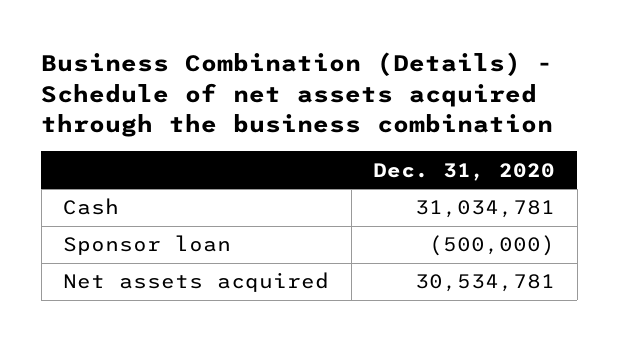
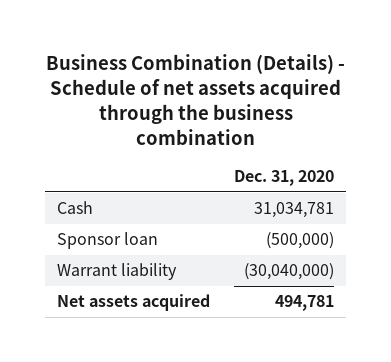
none -> [57,263,178,281] Warrant liability
[415,274,556,293] 30,534,781 -> [275,295,335,312] 494,781

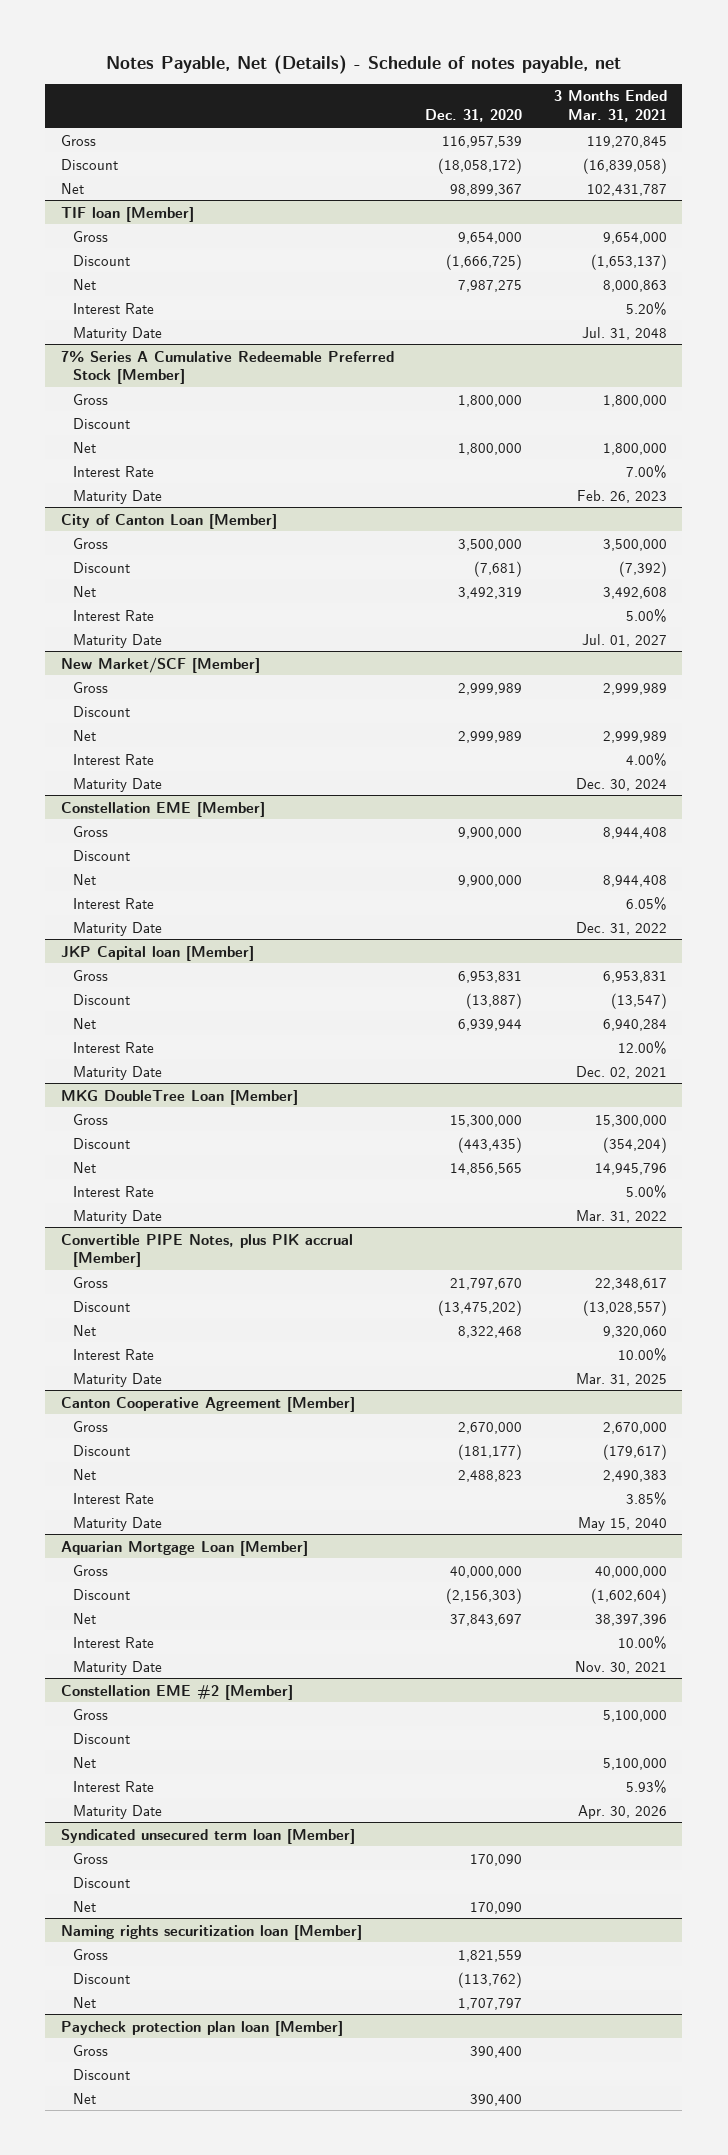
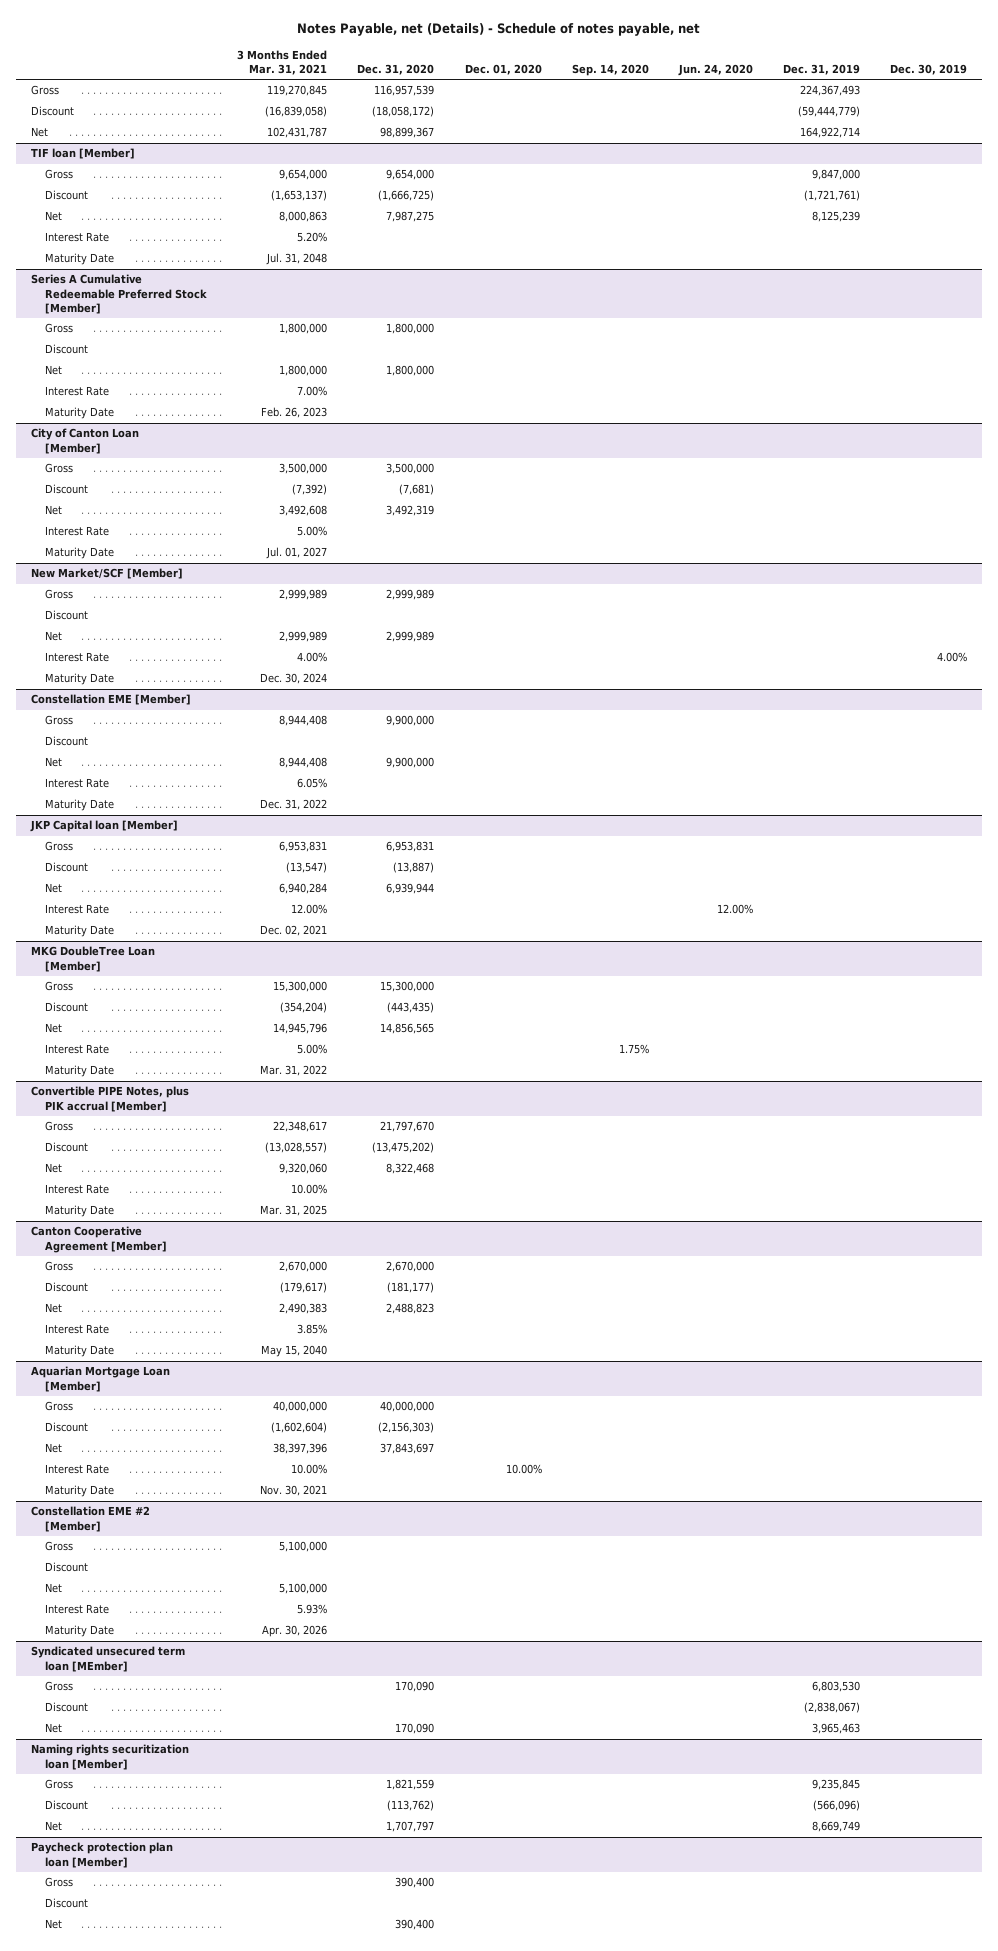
[105,54,621,74] Notes Payable, Net (Details) - Schedule of notes payable, net -> [297,23,701,37] Notes Payable, net (Details) - Schedule of notes payable, net
none -> [464,64,542,76] Dec. 01, 2020
none -> [571,64,649,77] Sep. 14, 2020
none -> [677,64,753,77] Jun. 24, 2020
none -> [782,64,860,76] Dec. 31, 2019
none -> [890,64,968,76] Dec. 30, 2019
[61,350,395,385] 7% Series A Cumulative Redeemable Preferred Stock [Member] -> [30,274,208,315] Series A Cumulative Redeemable Preferred Stock [Member]
[61,1828,356,1844] Syndicated unsecured term loan [Member] -> [30,1646,185,1672] Syndicated unsecured term loan [MEmber]

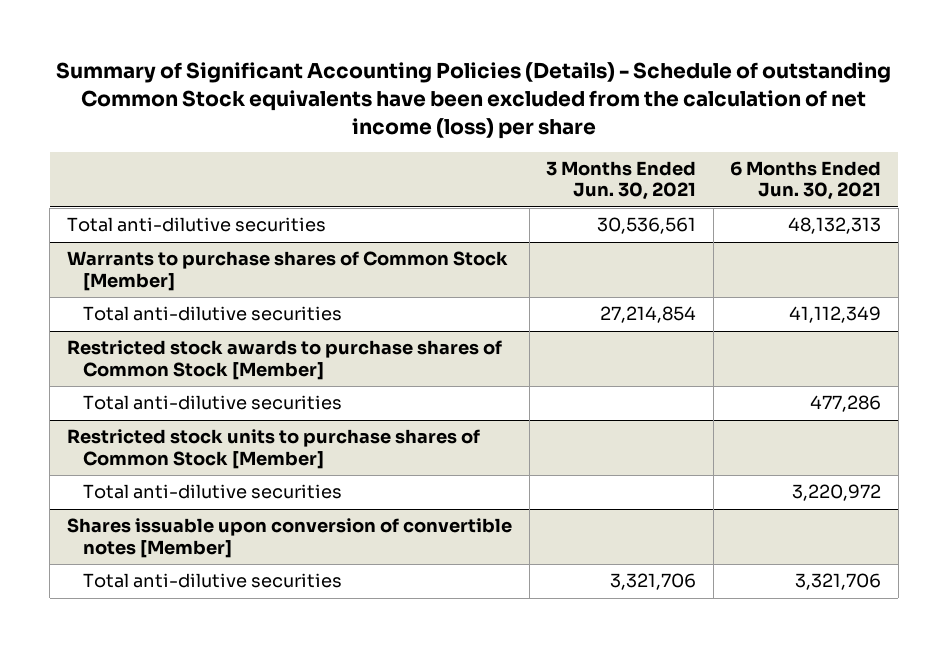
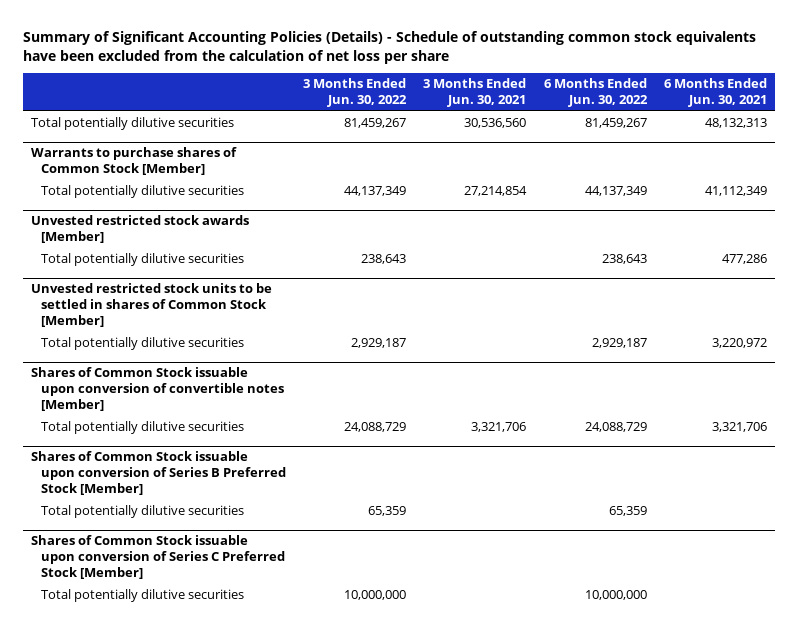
[56,61,892,139] Summary of Significant Accounting Policies (Details) - Schedule of outstanding Common Stock equivalents have been excluded from the calculation of net income (loss) per share -> [22,30,756,64] Summary of Significant Accounting Policies (Details) - Schedule of outstanding common stock equivalents have been excluded from the calculation of net loss per share
none -> [303,78,408,108] 3 Months Ended Jun. 30, 2022
none -> [543,78,648,108] 6 Months Ended Jun. 30, 2022
[66,217,326,233] Total anti-dilutive securities -> [31,117,235,131] Total potentially dilutive securities
[597,217,697,235] 30,536,561 -> [464,118,527,129] 30,536,560
[66,340,502,380] Restricted stock awards to purchase shares of Common Stock [Member] -> none
[82,306,342,322] Total anti-dilutive securities -> [41,185,245,199] Total potentially dilutive securities
none -> [31,215,250,244] Unvested restricted stock awards [Member]
[82,395,342,411] Total anti-dilutive securities -> [41,253,245,267] Total potentially dilutive securities
[66,429,480,469] Restricted stock units to purchase shares of Common Stock [Member] -> [31,283,273,328] Unvested restricted stock units to be settled in shares of Common Stock [Member]
[82,484,342,500] Total anti-dilutive securities -> [41,337,245,351] Total potentially dilutive securities
[66,518,512,558] Shares issuable upon conversion of convertible notes [Member] -> [31,367,285,412] Shares of Common Stock issuable upon conversion of convertible notes [Member]
[82,573,342,589] Total anti-dilutive securities -> [41,421,245,435] Total potentially dilutive securities
none -> [31,451,287,496] Shares of Common Stock issuable upon conversion of Series B Preferred Stock [Member]
none -> [41,505,245,519] Total potentially dilutive securities
none -> [31,535,286,580] Shares of Common Stock issuable upon conversion of Series C Preferred Stock [Member]
none -> [41,589,245,603] Total potentially dilutive securities

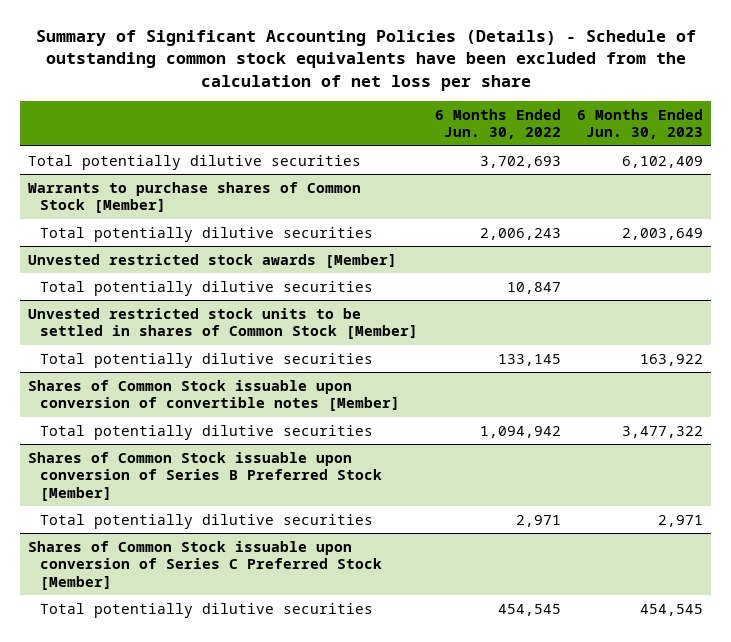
[303,78,408,108] 3 Months Ended Jun. 30, 2022 -> none
[423,78,527,108] 3 Months Ended Jun. 30, 2021 -> none
[663,78,767,108] 6 Months Ended Jun. 30, 2021 -> none
none -> [577,108,704,140] 6 Months Ended Jun. 30, 2023
[584,118,647,129] 81,459,267 -> [479,155,561,168] 3,702,693
[584,186,647,197] 44,137,349 -> [479,227,561,240] 2,006,243
[601,254,647,265] 238,643 -> [506,281,561,294] 10,847
[591,338,647,349] 2,929,187 -> [497,353,561,366] 133,145
[584,422,647,433] 24,088,729 -> [479,425,561,438] 1,094,942
[608,506,647,517] 65,359 -> [515,514,561,527] 2,971
[584,590,647,601] 10,000,000 -> [497,603,561,616] 454,545

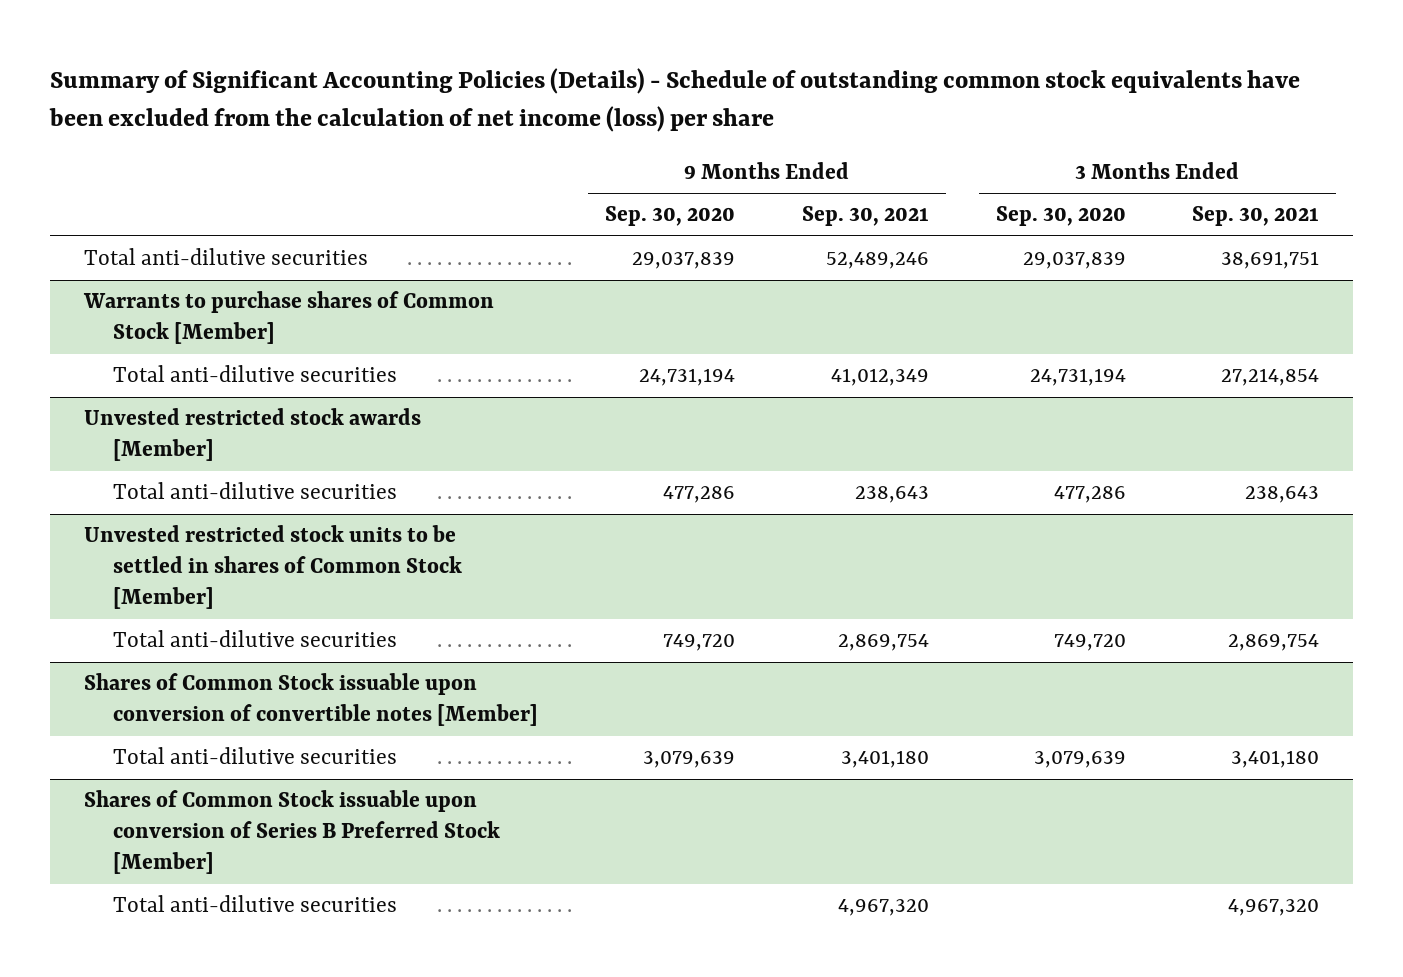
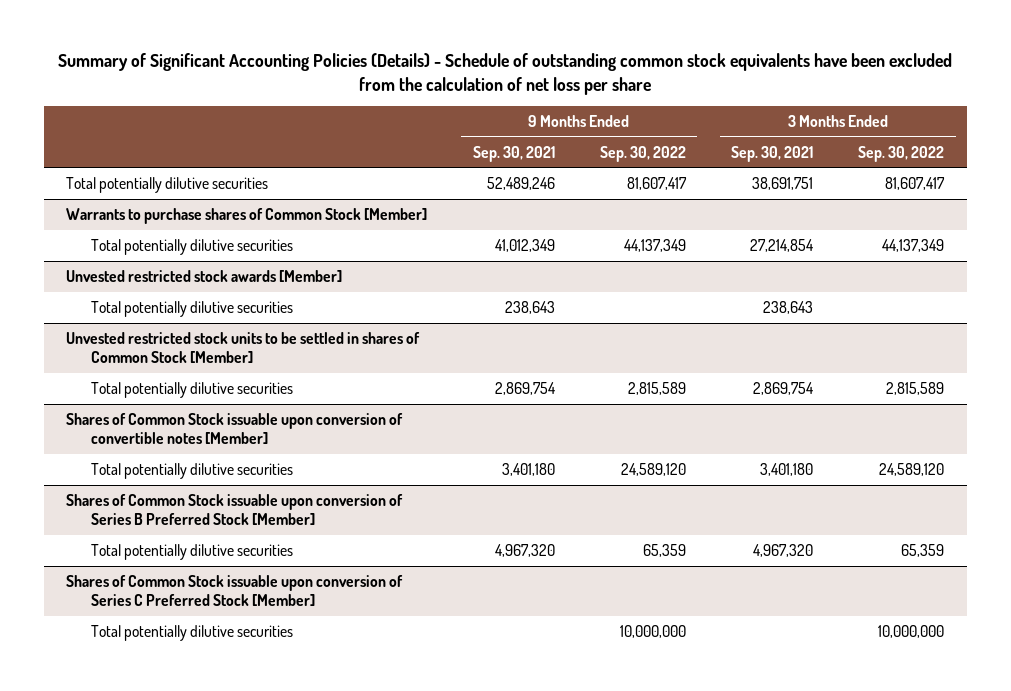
[49,68,1301,132] Summary of Significant Accounting Policies (Details) - Schedule of outstanding common stock equivalents have been excluded from the calculation of net income (loss) per share -> [58,53,953,95] Summary of Significant Accounting Policies (Details) - Schedule of outstanding common stock equivalents have been excluded from the calculation of net loss per share
[605,206,736,227] Sep. 30, 2020 -> none
[995,206,1126,227] Sep. 30, 2020 -> none
none -> [599,145,686,162] Sep. 30, 2022
none -> [858,145,945,162] Sep. 30, 2022
[83,248,368,266] Total anti-dilutive securities -> [66,176,269,193] Total potentially dilutive securities
[113,365,398,383] Total anti-dilutive securities -> [90,238,293,255] Total potentially dilutive securities
[113,482,398,500] Total anti-dilutive securities -> [90,300,293,317] Total potentially dilutive securities
[113,630,398,648] Total anti-dilutive securities -> [90,381,293,398] Total potentially dilutive securities
[113,747,398,765] Total anti-dilutive securities -> [90,462,293,479] Total potentially dilutive securities
[113,895,398,913] Total anti-dilutive securities -> [90,543,293,560] Total potentially dilutive securities
none -> [66,574,404,607] Shares of Common Stock issuable upon conversion of Series C Preferred Stock [Member]
none -> [90,624,293,641] Total potentially dilutive securities

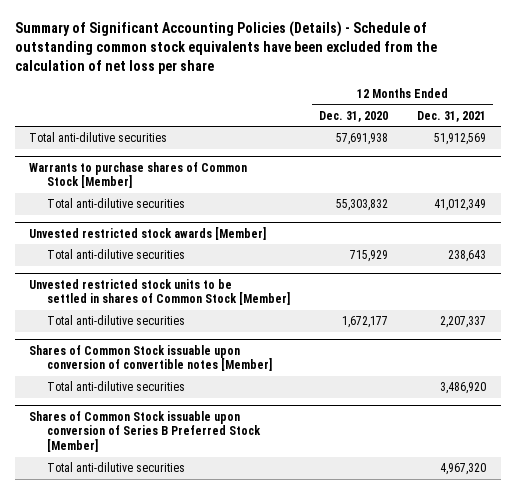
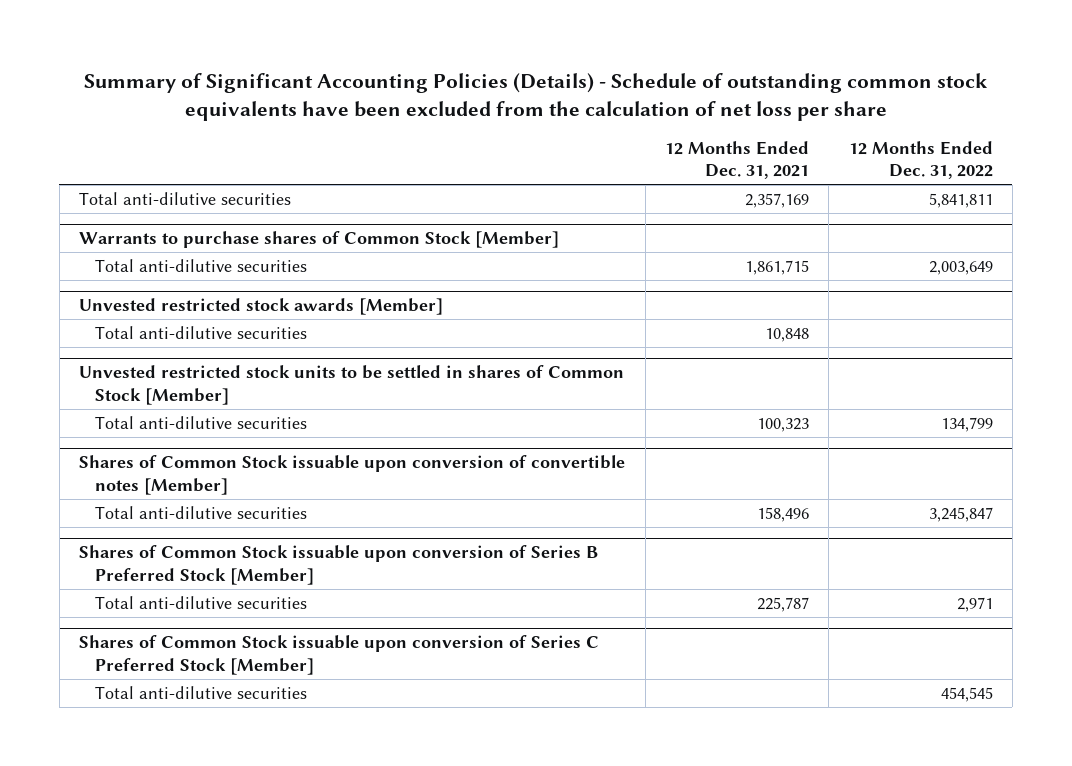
[319,110,389,122] Dec. 31, 2020 -> none
none -> [848,140,993,180] 12 Months Ended Dec. 31, 2022
[434,133,487,146] 51,912,569 -> [744,192,809,208] 2,357,169
[434,199,487,212] 41,012,349 -> [744,259,809,275] 1,861,715
[448,250,487,263] 238,643 -> [764,327,809,342] 10,848
[440,316,487,329] 2,207,337 -> [756,417,809,432] 100,323
[440,382,487,395] 3,486,920 -> [756,506,809,522] 158,496
[440,463,487,476] 4,967,320 -> [756,596,809,612] 225,787
none -> [79,635,600,675] Shares of Common Stock issuable upon conversion of Series C Preferred Stock [Member]
none -> [94,685,307,699] Total anti-dilutive securities

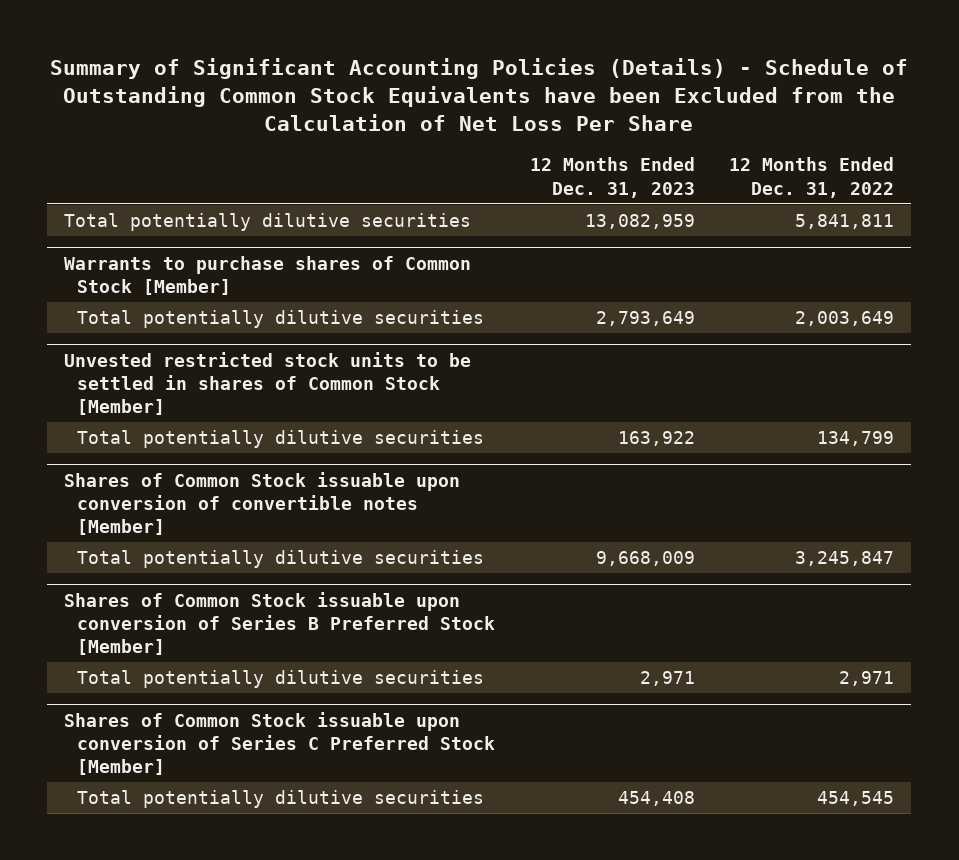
[83,72,988,121] Summary of Significant Accounting Policies (Details) - Schedule of outstanding common stock equivalents have been excluded from the calculation of net loss per share -> [50,58,909,132] Summary of Significant Accounting Policies (Details) - Schedule of Outstanding Common Stock Equivalents have been Excluded from the Calculation of Net Loss Per Share
[664,140,809,180] 12 Months Ended Dec. 31, 2021 -> none
none -> [529,157,695,198] 12 Months Ended Dec. 31, 2023
[79,191,292,205] Total anti-dilutive securities -> [64,212,472,231] Total potentially dilutive securities
[79,298,444,316] Unvested restricted stock awards [Member] -> none
[94,325,307,339] Total anti-dilutive securities -> none
[94,258,307,272] Total anti-dilutive securities -> [77,309,485,328] Total potentially dilutive securities
[94,415,307,429] Total anti-dilutive securities -> [77,429,485,448] Total potentially dilutive securities
[94,505,307,519] Total anti-dilutive securities -> [77,549,485,568] Total potentially dilutive securities
[94,595,307,609] Total anti-dilutive securities -> [77,669,485,688] Total potentially dilutive securities
[94,685,307,699] Total anti-dilutive securities -> [77,789,485,808] Total potentially dilutive securities

